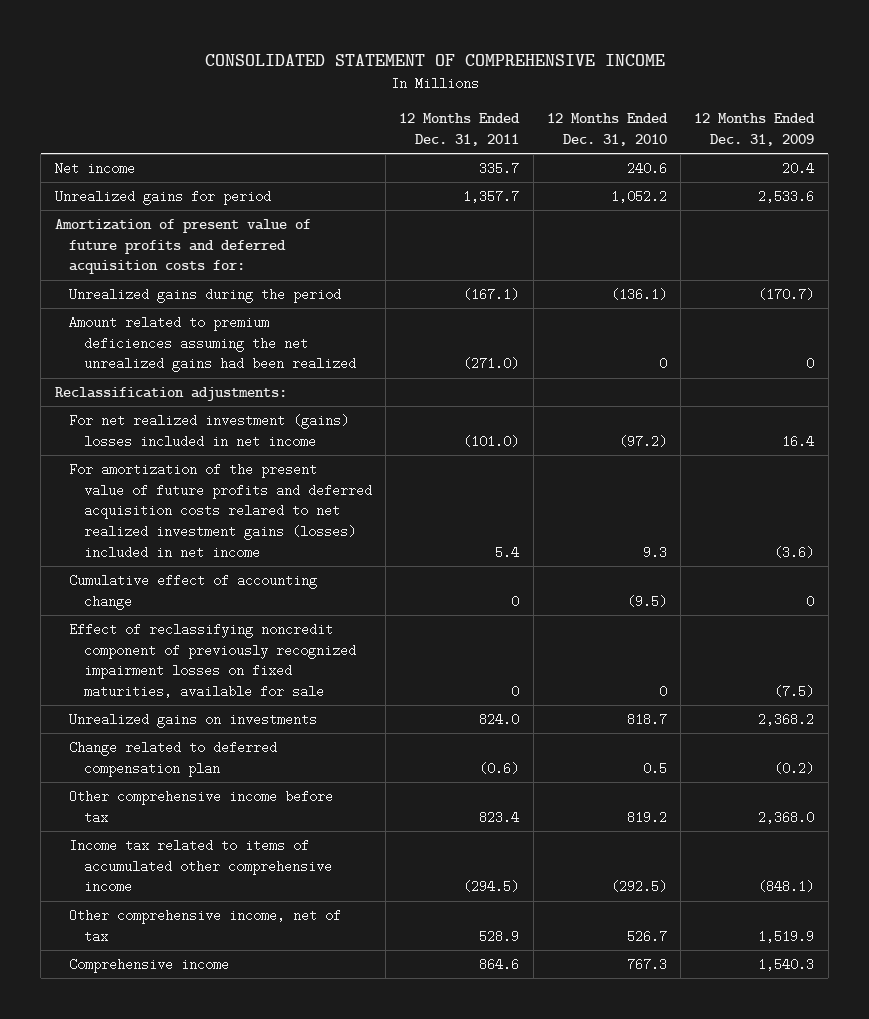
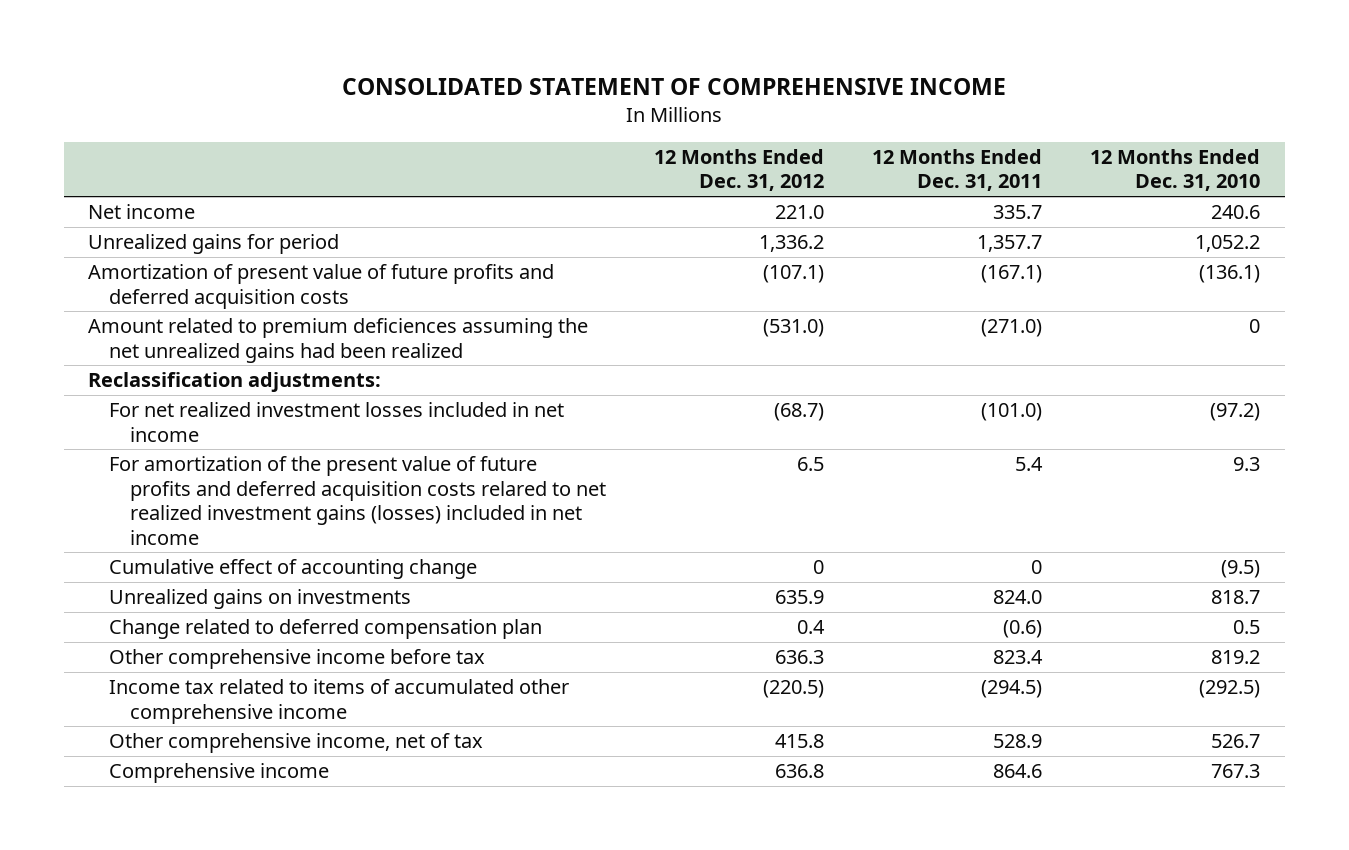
[694,113,816,146] 12 Months Ended Dec. 31, 2009 -> none
none -> [654,148,825,192] 12 Months Ended Dec. 31, 2012
[54,219,311,275] Amortization of present value of future profits and deferred acquisition costs for: -> none
[69,288,342,304] Unrealized gains during the period -> [88,264,555,309] Amortization of present value of future profits and deferred acquisition costs
[69,414,350,448] For net realized investment (gains) losses included in net income -> [109,402,565,442] For net realized investment losses included in net income
[69,623,356,699] Effect of reclassifying noncredit component of previously recognized impairment losses on fixed maturities, available for sale -> none

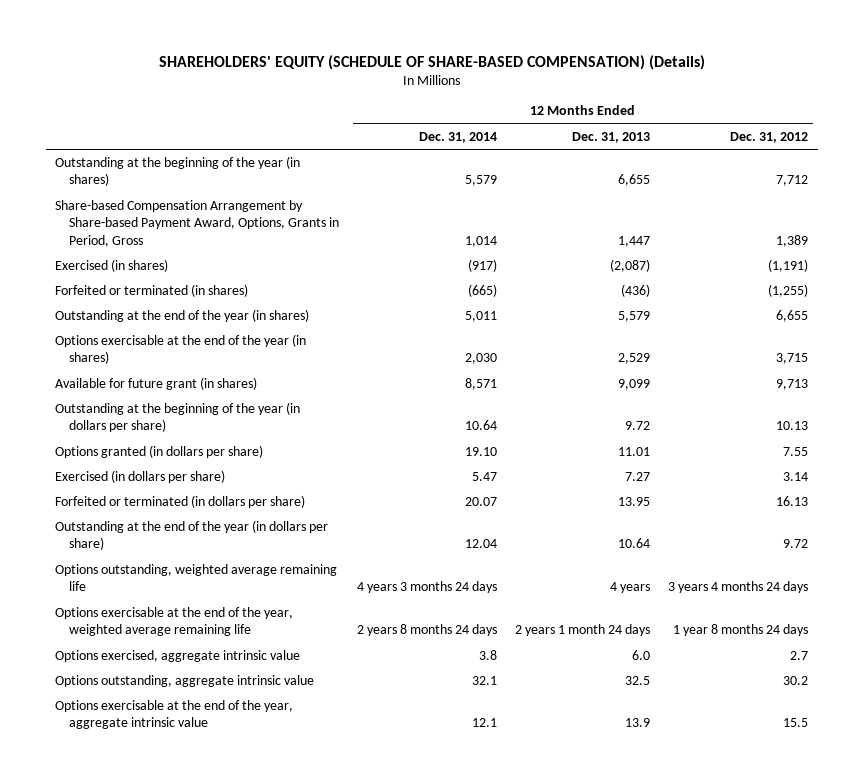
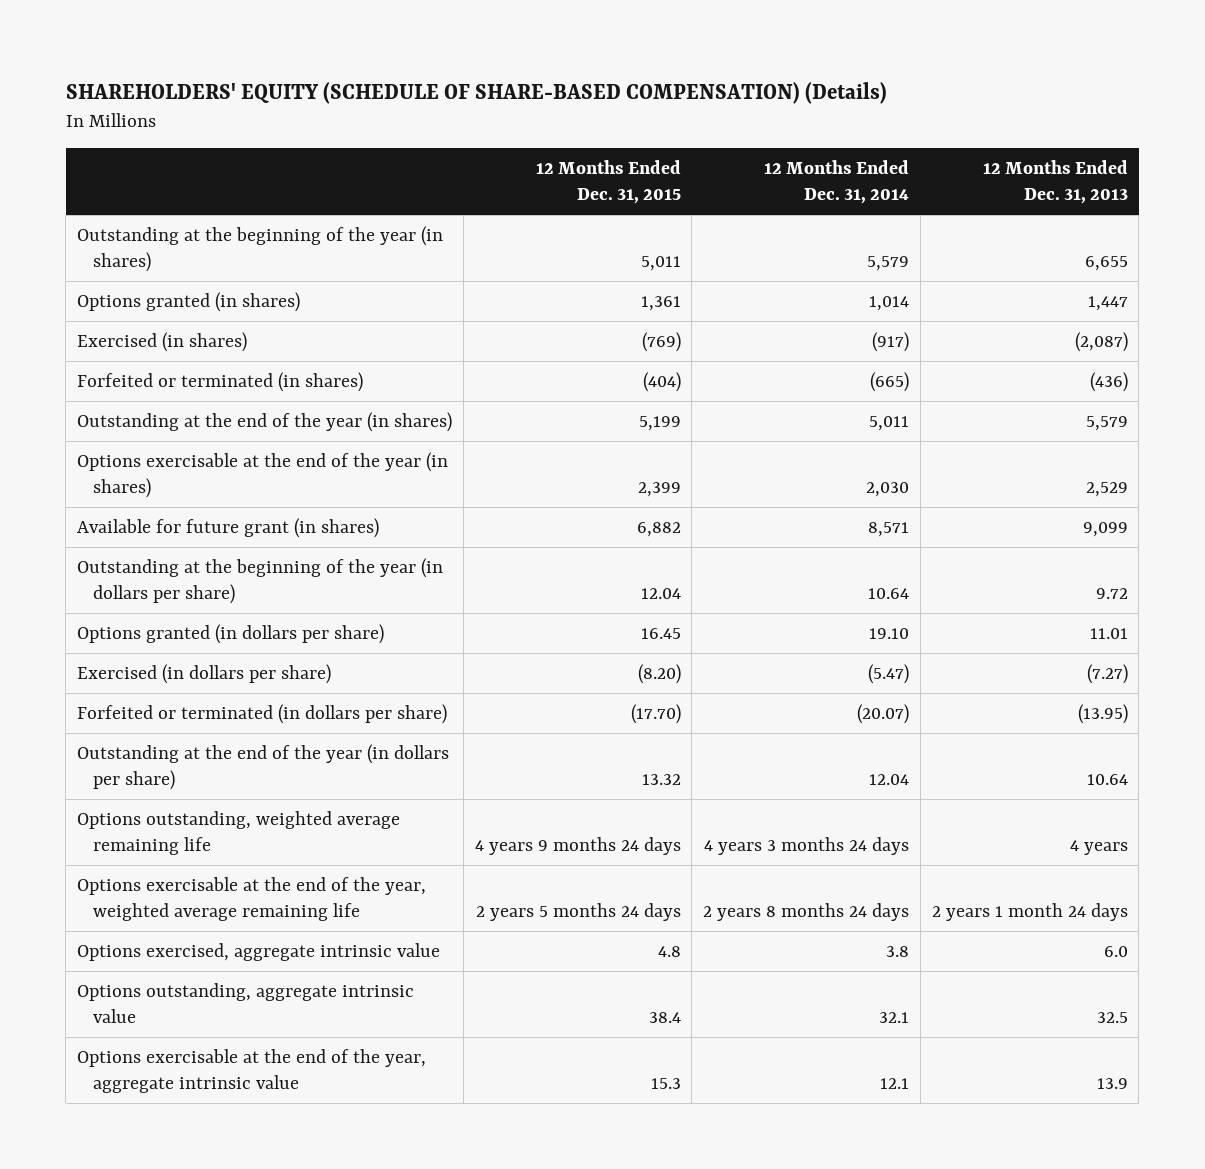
[730,131,809,143] Dec. 31, 2012 -> none
none -> [535,160,681,205] 12 Months Ended Dec. 31, 2015
[54,200,340,247] Share-based Compensation Arrangement by Share-based Payment Award, Options, Grants in Period, Gross -> [77,292,301,313] Options granted (in shares)
[472,472,498,482] 5.47 -> [868,664,910,685] (5.47)
[625,472,651,482] 7.27 -> [1086,664,1128,685] (7.27)
[465,497,498,507] 20.07 -> [857,704,910,725] (20.07)
[618,497,651,507] 13.95 -> [1077,704,1128,725] (13.95)

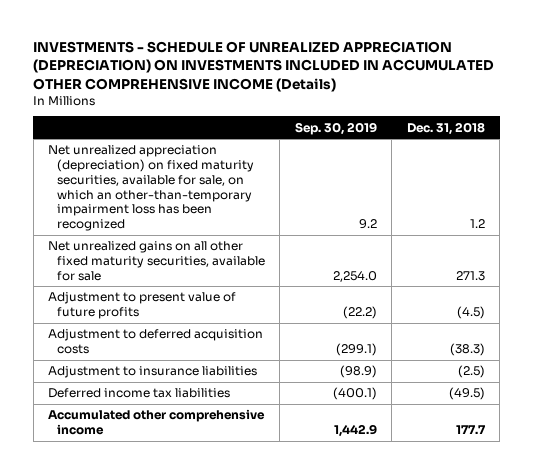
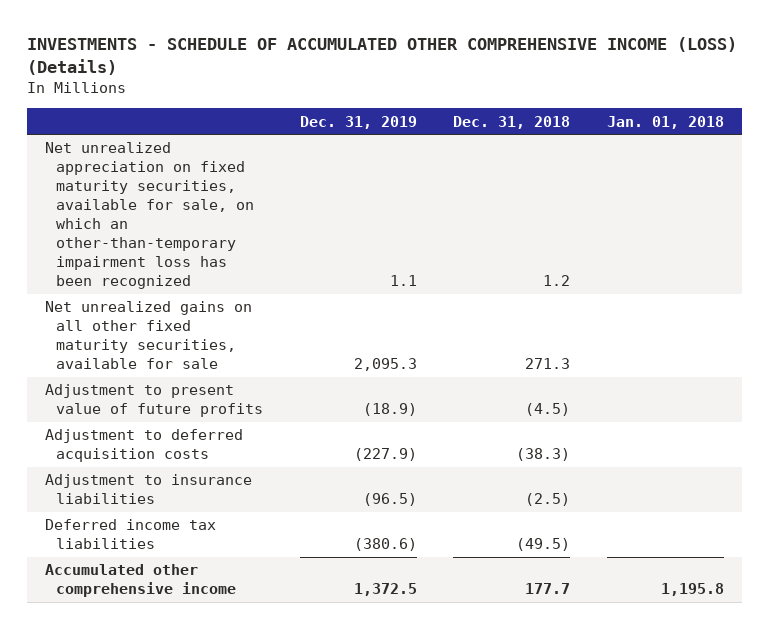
[33,40,495,92] INVESTMENTS - SCHEDULE OF UNREALIZED APPRECIATION (DEPRECIATION) ON INVESTMENTS INCLUDED IN ACCUMULATED OTHER COMPREHENSIVE INCOME (Details) -> [27,37,738,76] INVESTMENTS - SCHEDULE OF ACCUMULATED OTHER COMPREHENSIVE INCOME (LOSS) (Details)
[294,121,377,135] Sep. 30, 2019 -> none
none -> [299,115,417,129] Dec. 31, 2019
none -> [606,115,724,129] Jan. 01, 2018
[48,145,254,232] Net unrealized appreciation (depreciation) on fixed maturity securities, available for sale, on which an other-than-temporary impairment loss has been recognized -> [45,142,255,290] Net unrealized appreciation on fixed maturity securities, available for sale, on which an other-than-temporary impairment loss has been recognized

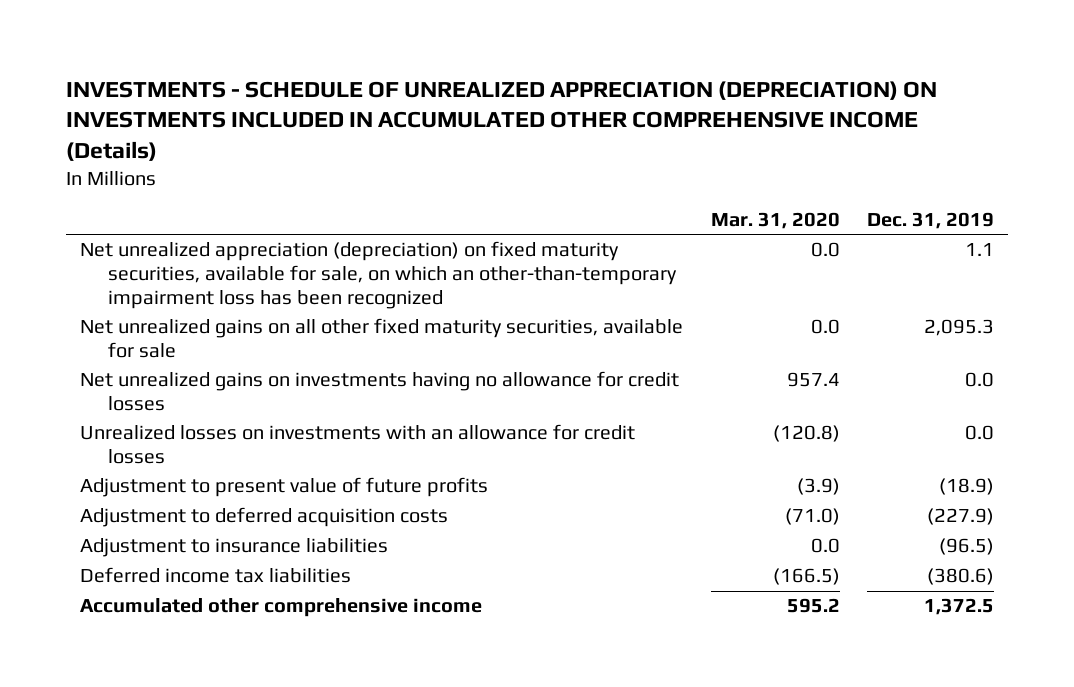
[27,37,738,76] INVESTMENTS - SCHEDULE OF ACCUMULATED OTHER COMPREHENSIVE INCOME (LOSS) (Details) -> [65,80,937,162] INVESTMENTS - SCHEDULE OF UNREALIZED APPRECIATION (DEPRECIATION) ON INVESTMENTS INCLUDED IN ACCUMULATED OTHER COMPREHENSIVE INCOME (Details)
[453,115,571,129] Dec. 31, 2018 -> none
[606,115,724,129] Jan. 01, 2018 -> none
none -> [710,211,840,229] Mar. 31, 2020
[45,142,255,290] Net unrealized appreciation on fixed maturity securities, available for sale, on which an other-than-temporary impairment loss has been recognized -> [79,241,678,309] Net unrealized appreciation (depreciation) on fixed maturity securities, available for sale, on which an other-than-temporary impairment loss has been recognized
none -> [79,371,679,411] Net unrealized gains on investments having no allowance for credit losses
none -> [79,424,635,464] Unrealized losses on investments with an allowance for credit losses

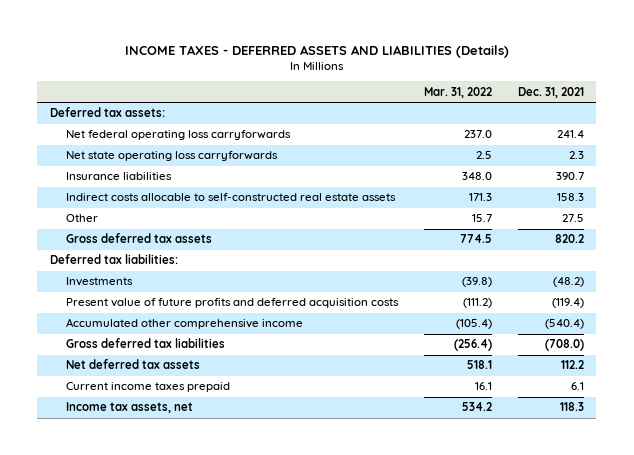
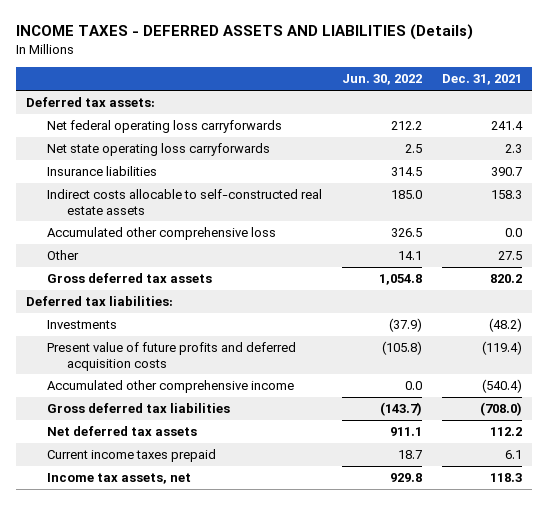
[424,86,493,98] Mar. 31, 2022 -> none
none -> [341,74,422,86] Jun. 30, 2022
none -> [46,227,276,241] Accumulated other comprehensive loss

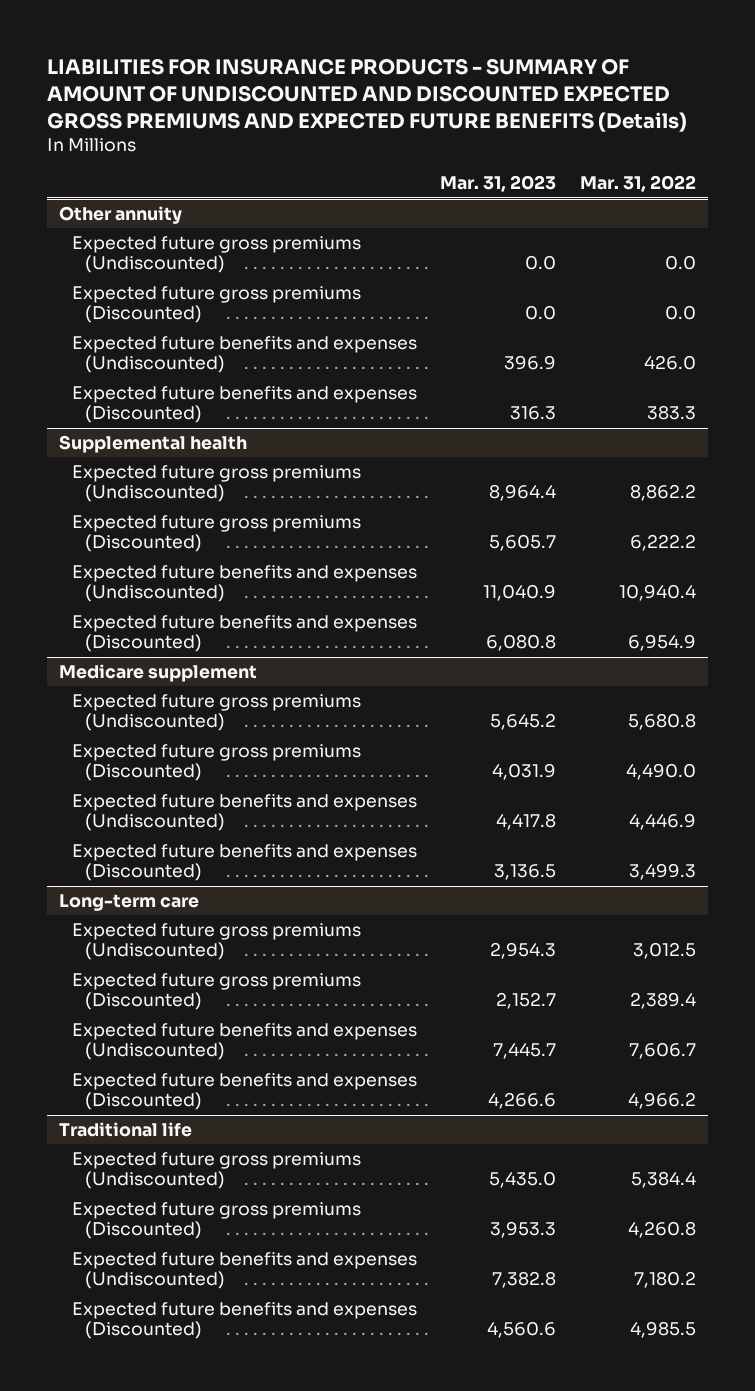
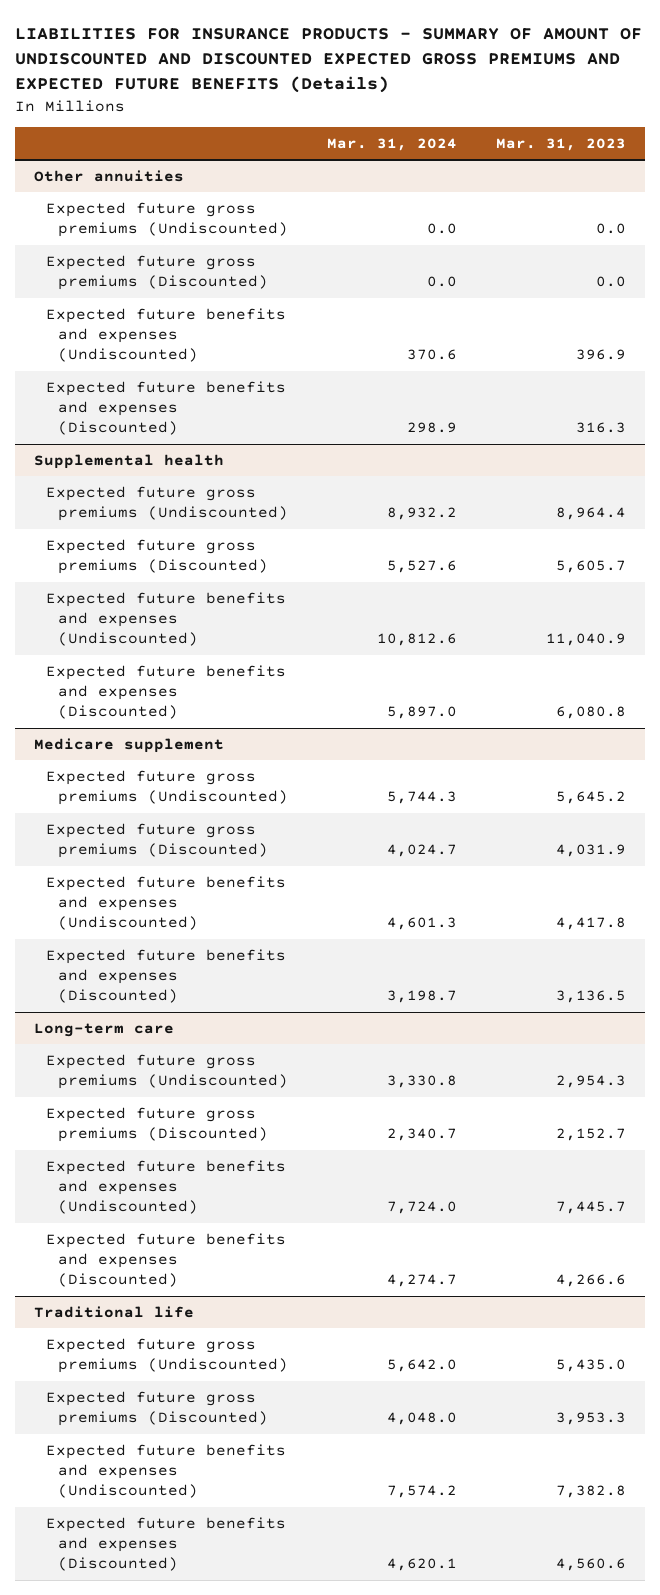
[579,175,696,193] Mar. 31, 2022 -> none
none -> [326,137,457,151] Mar. 31, 2024
[58,205,182,224] Other annuity -> [34,169,185,182] Other annuities

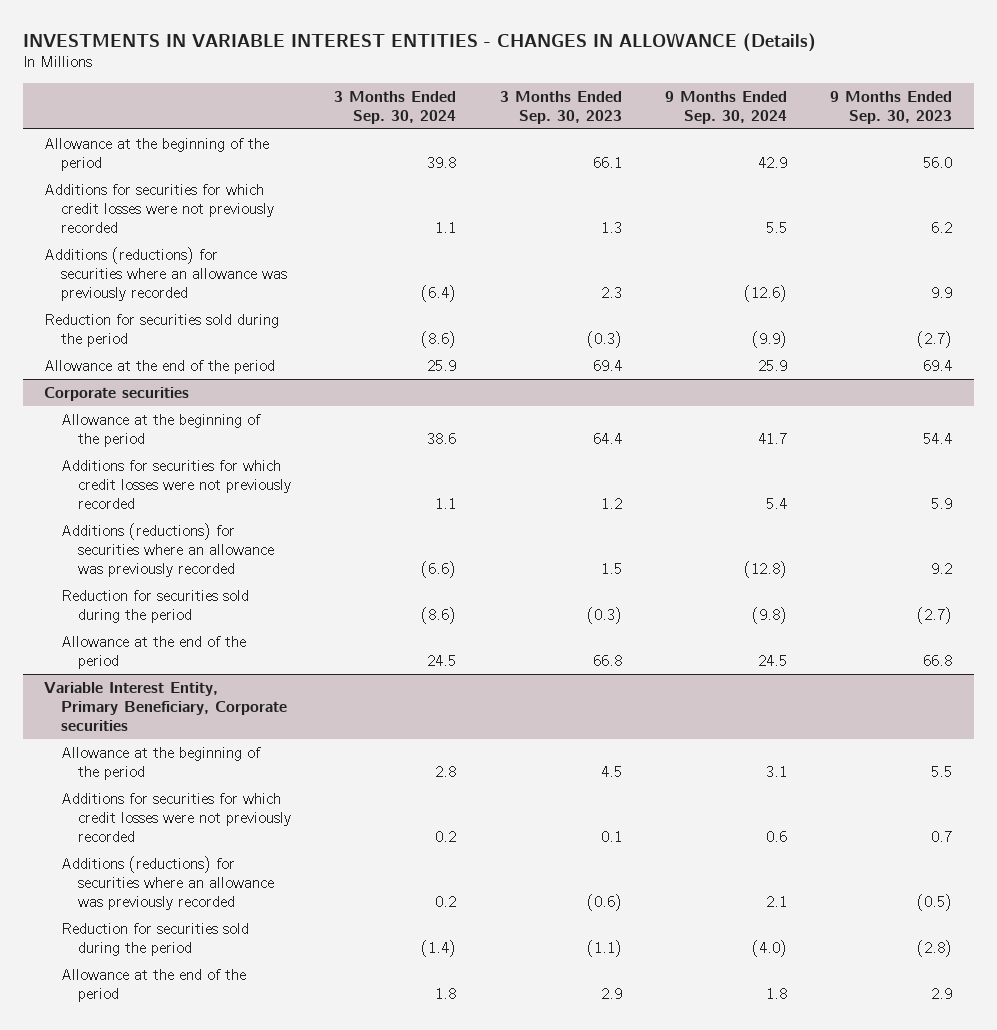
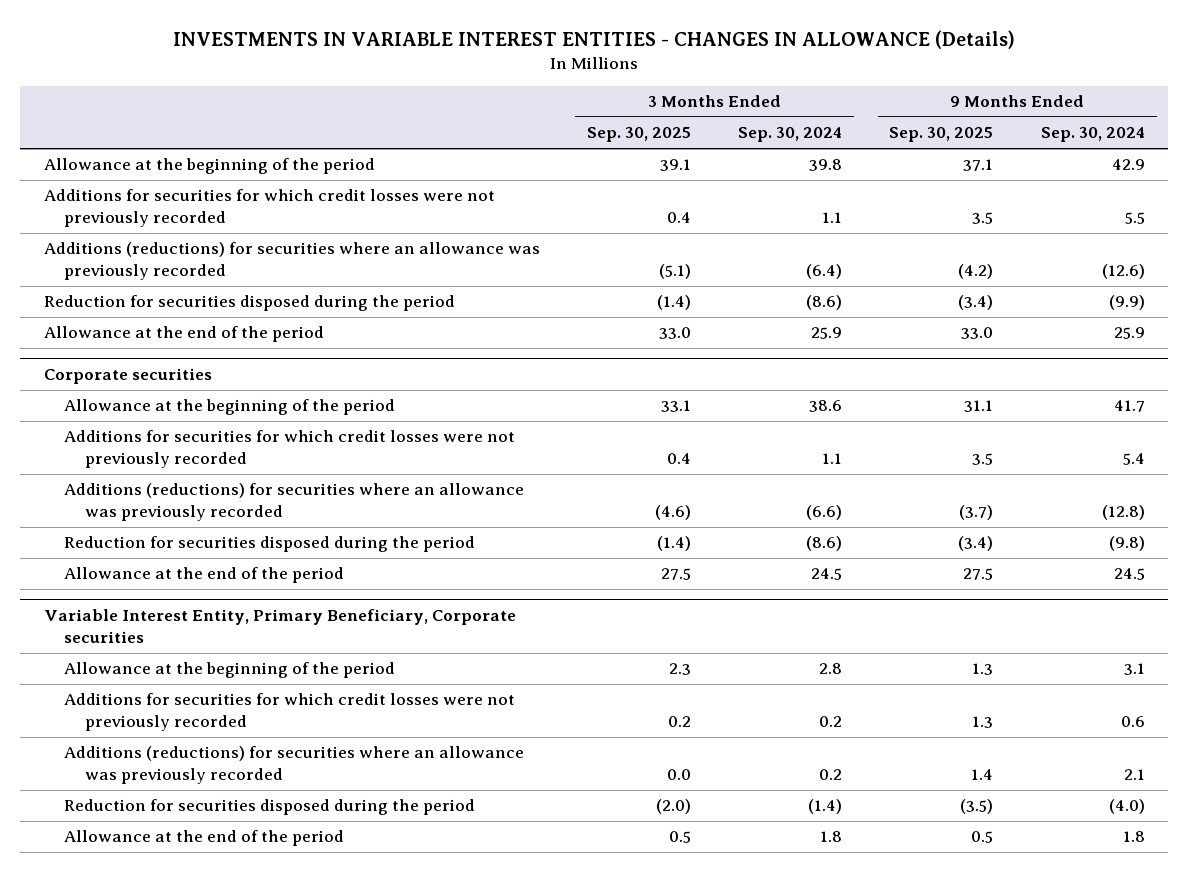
[499,90,622,124] 3 Months Ended Sep. 30, 2023 -> none
[830,90,953,124] 9 Months Ended Sep. 30, 2023 -> none
none -> [586,127,691,143] Sep. 30, 2025
none -> [889,127,994,143] Sep. 30, 2025
[44,313,280,347] Reduction for securities sold during the period -> [43,295,455,312] Reduction for securities disposed during the period
[61,589,250,623] Reduction for securities sold during the period -> [64,536,476,553] Reduction for securities disposed during the period
[61,922,250,956] Reduction for securities sold during the period -> [64,799,476,816] Reduction for securities disposed during the period

